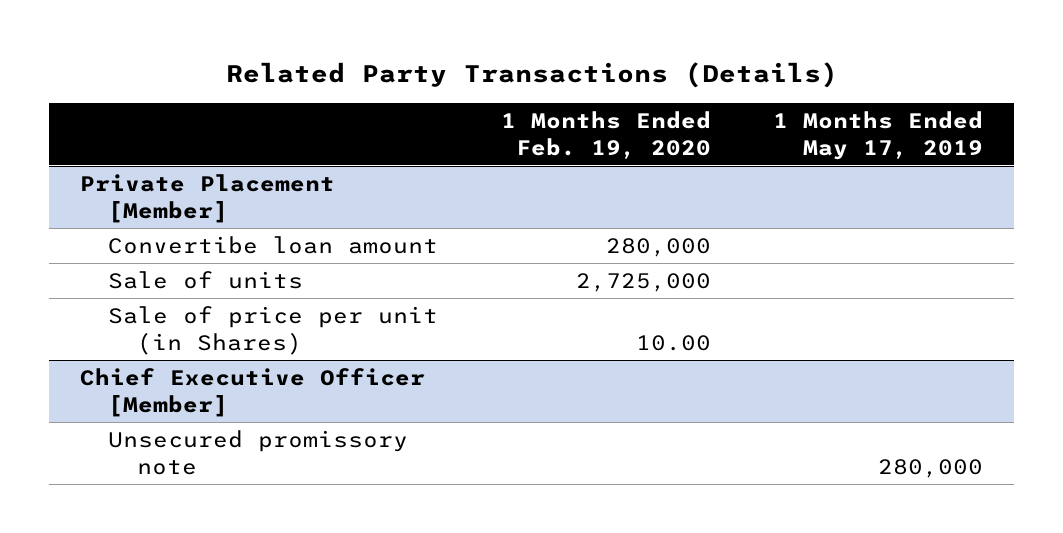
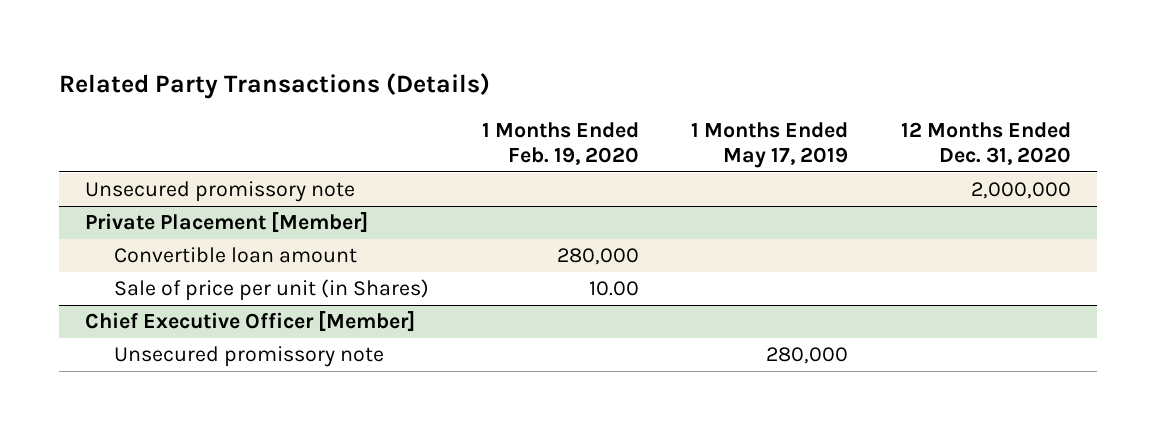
none -> [900,122,1071,166] 12 Months Ended Dec. 31, 2020
none -> [85,181,356,203] Unsecured promissory note
[108,270,304,289] Sale of units -> none
[108,235,439,254] Convertibe loan amount -> [114,247,358,264] Convertible loan amount

